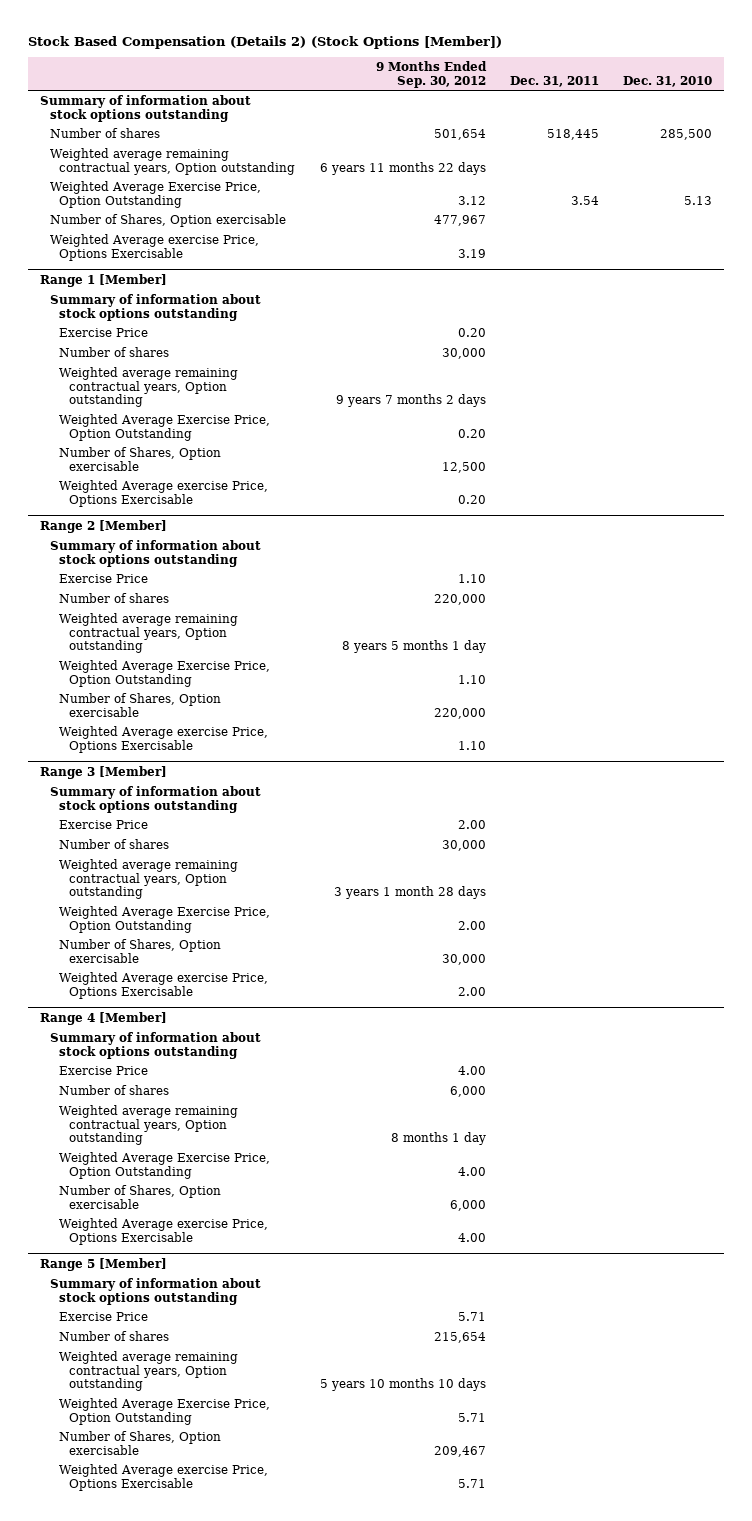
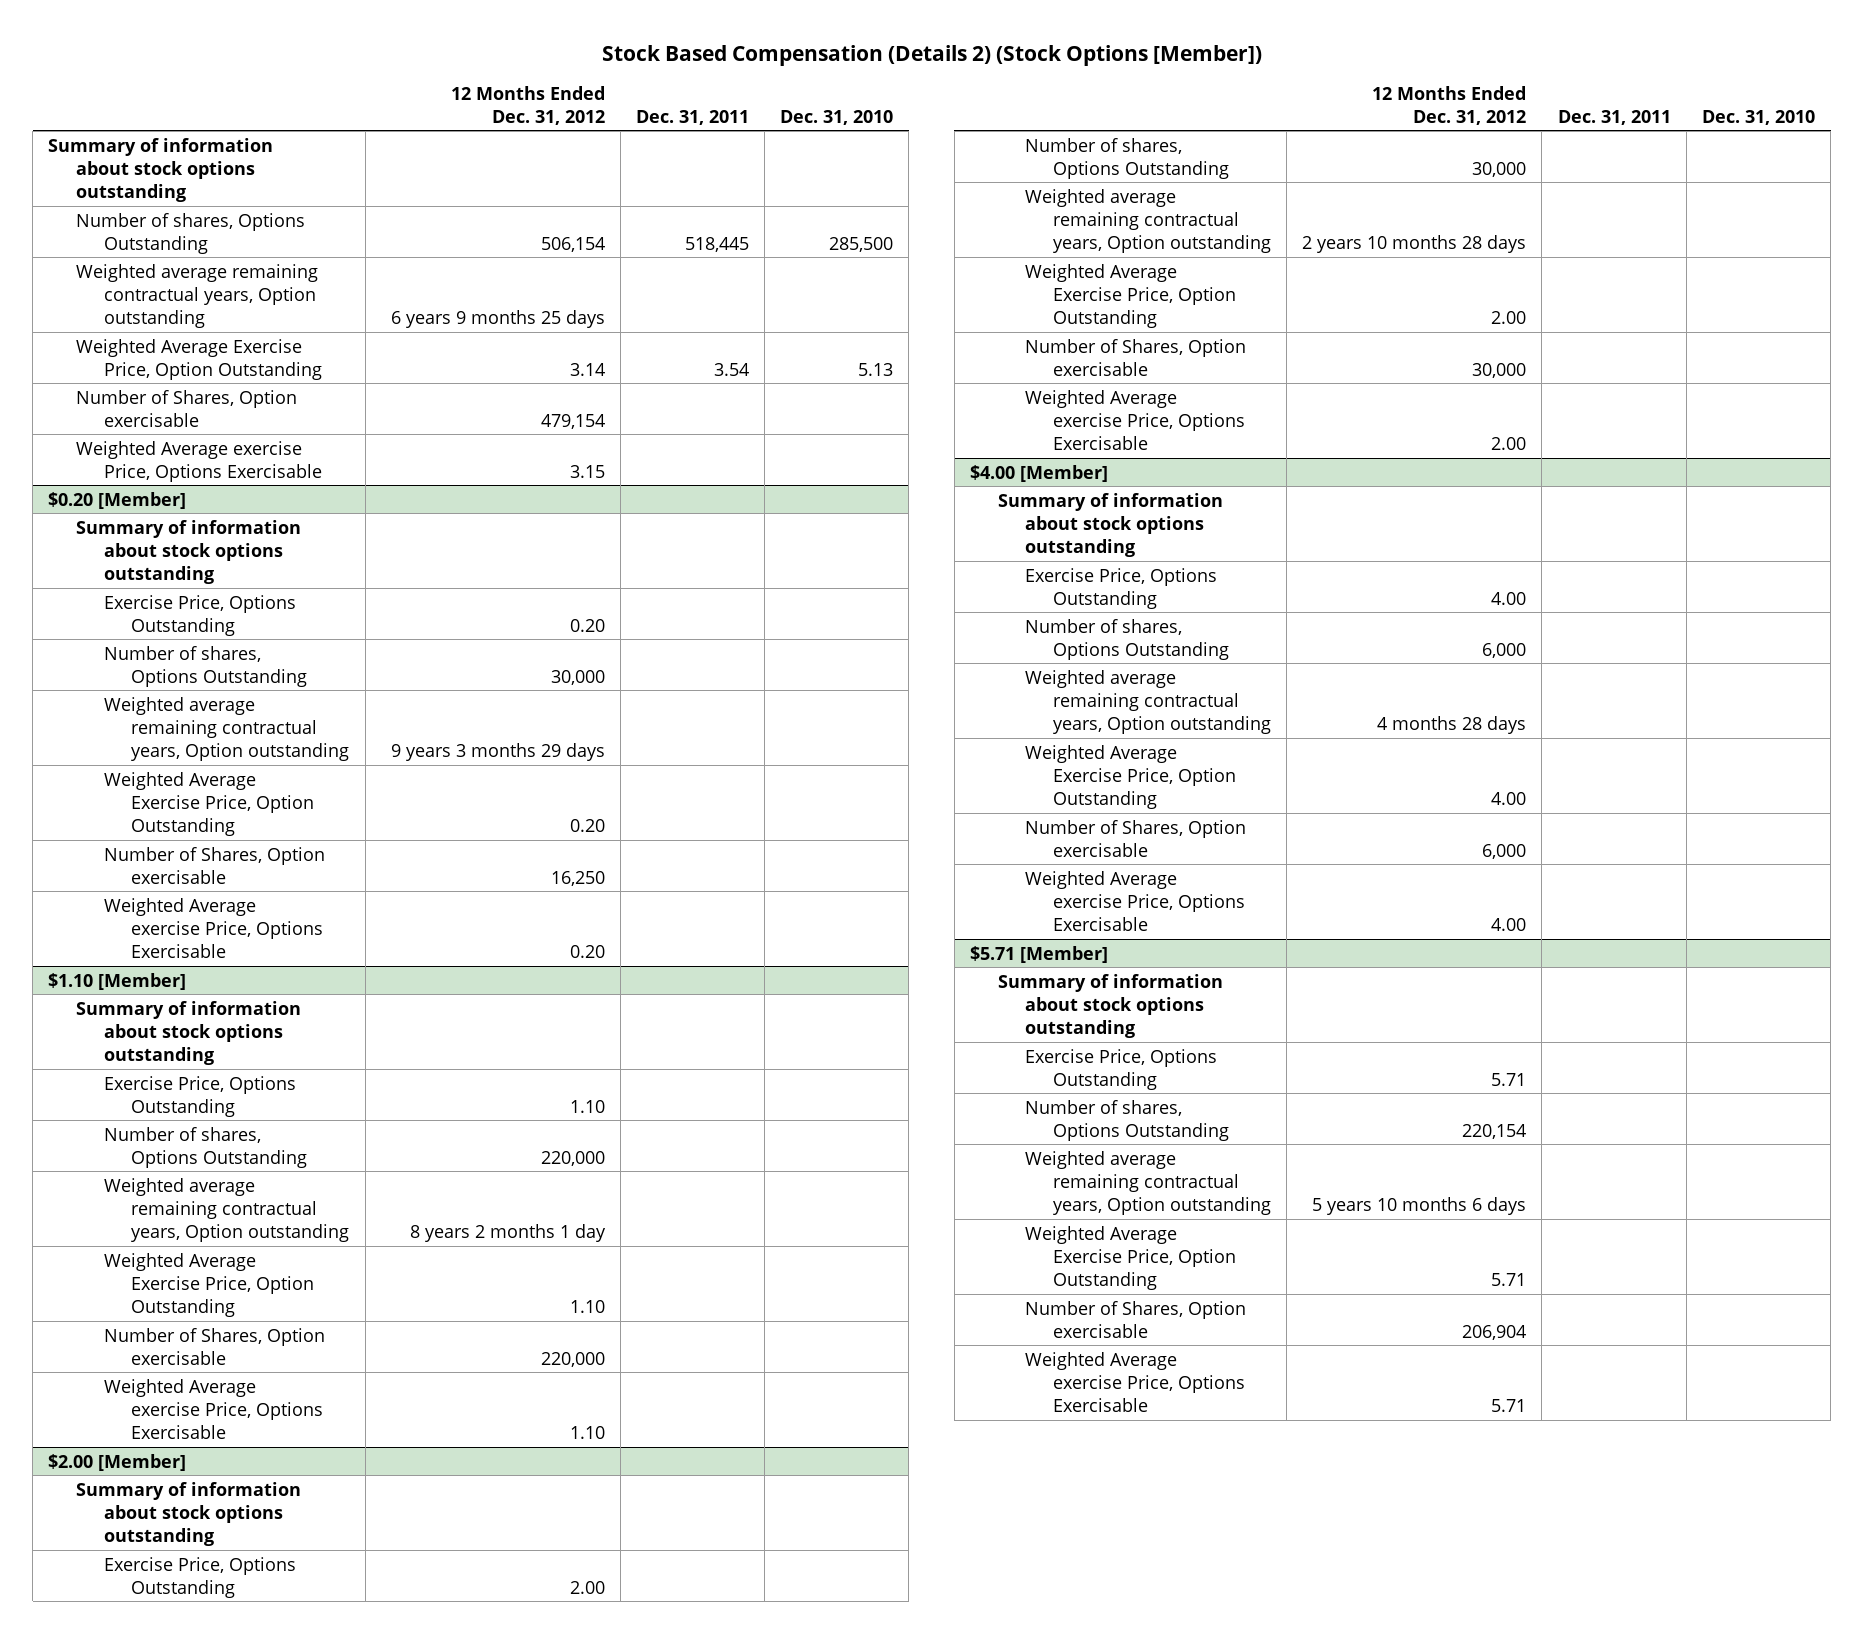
[375,61,487,88] 9 Months Ended Sep. 30, 2012 -> none
none -> [450,85,605,125] 12 Months Ended Dec. 31, 2012
[49,128,160,139] Number of shares -> [75,212,305,254] Number of shares, Options Outstanding
[39,273,167,287] Range 1 [Member] -> none
[49,294,261,321] Summary of information about stock options outstanding -> none
[59,328,149,338] Exercise Price -> none
[59,347,170,358] Number of shares -> none
[59,367,239,408] Weighted average remaining contractual years, Option outstanding -> none
[59,414,271,441] Weighted Average Exercise Price, Option Outstanding -> none
[59,447,222,471] Number of Shares, Option exercisable -> none
[59,480,269,507] Weighted Average exercise Price, Options Exercisable -> none
[39,519,167,533] Range 2 [Member] -> none
[49,540,261,567] Summary of information about stock options outstanding -> none
[59,574,149,584] Exercise Price -> none
[59,593,170,604] Number of shares -> none
[59,613,239,654] Weighted average remaining contractual years, Option outstanding -> none
[59,660,271,687] Weighted Average Exercise Price, Option Outstanding -> none
[59,693,222,717] Number of Shares, Option exercisable -> none
[59,726,269,753] Weighted Average exercise Price, Options Exercisable -> none
[39,765,167,779] Range 3 [Member] -> none
[49,786,261,813] Summary of information about stock options outstanding -> none
[59,820,149,830] Exercise Price -> none
[59,839,170,850] Number of shares -> none
[59,859,239,900] Weighted average remaining contractual years, Option outstanding -> none
[59,906,271,933] Weighted Average Exercise Price, Option Outstanding -> none
[59,939,222,963] Number of Shares, Option exercisable -> none
[59,972,269,999] Weighted Average exercise Price, Options Exercisable -> none
[39,1011,167,1025] Range 4 [Member] -> none
[49,1032,261,1059] Summary of information about stock options outstanding -> none
[59,1066,149,1076] Exercise Price -> none
[59,1085,170,1096] Number of shares -> none
[59,1105,239,1146] Weighted average remaining contractual years, Option outstanding -> none
[59,1152,271,1179] Weighted Average Exercise Price, Option Outstanding -> none
[59,1185,222,1209] Number of Shares, Option exercisable -> none
[59,1218,269,1245] Weighted Average exercise Price, Options Exercisable -> none
[39,1257,167,1271] Range 5 [Member] -> none
[49,1278,261,1305] Summary of information about stock options outstanding -> none
[59,1312,149,1322] Exercise Price -> none
[59,1331,170,1342] Number of shares -> none
[59,1351,239,1392] Weighted average remaining contractual years, Option outstanding -> none
[59,1398,271,1425] Weighted Average Exercise Price, Option Outstanding -> none
[59,1431,222,1455] Number of Shares, Option exercisable -> none
[59,1464,269,1491] Weighted Average exercise Price, Options Exercisable -> none
none -> [48,491,187,509] $0.20 [Member]
none -> [75,519,301,584] Summary of information about stock options outstanding
none -> [103,594,296,636] Exercise Price, Options Outstanding
none -> [103,645,308,687] Number of shares, Options Outstanding
none -> [103,696,350,761] Weighted average remaining contractual years, Option outstanding
none -> [103,771,315,836] Weighted Average Exercise Price, Option Outstanding
none -> [103,846,325,884] Number of Shares, Option exercisable
none -> [103,897,324,958] Weighted Average exercise Price, Options Exercisable
none -> [48,972,187,990] $1.10 [Member]
none -> [75,1000,301,1065] Summary of information about stock options outstanding
none -> [103,1075,296,1117] Exercise Price, Options Outstanding
none -> [103,1126,308,1168] Number of shares, Options Outstanding
none -> [103,1177,350,1242] Weighted average remaining contractual years, Option outstanding
none -> [103,1252,315,1317] Weighted Average Exercise Price, Option Outstanding
none -> [103,1327,325,1365] Number of Shares, Option exercisable
none -> [103,1378,324,1439] Weighted Average exercise Price, Options Exercisable
none -> [48,1453,187,1471] $2.00 [Member]
none -> [75,1481,301,1546] Summary of information about stock options outstanding
none -> [103,1556,296,1598] Exercise Price, Options Outstanding
none -> [1025,137,1230,179] Number of shares, Options Outstanding
none -> [1025,188,1272,253] Weighted average remaining contractual years, Option outstanding
none -> [1025,263,1237,328] Weighted Average Exercise Price, Option Outstanding
none -> [1025,338,1247,376] Number of Shares, Option exercisable
none -> [1025,389,1246,450] Weighted Average exercise Price, Options Exercisable
none -> [969,464,1108,482] $4.00 [Member]
none -> [997,492,1223,557] Summary of information about stock options outstanding
none -> [1025,567,1218,609] Exercise Price, Options Outstanding
none -> [1025,618,1230,660] Number of shares, Options Outstanding
none -> [1025,669,1272,734] Weighted average remaining contractual years, Option outstanding
none -> [1025,744,1237,809] Weighted Average Exercise Price, Option Outstanding
none -> [1025,819,1247,857] Number of Shares, Option exercisable
none -> [1025,870,1246,931] Weighted Average exercise Price, Options Exercisable
none -> [969,945,1108,963] $5.71 [Member]
none -> [997,973,1223,1038] Summary of information about stock options outstanding
none -> [1025,1048,1218,1090] Exercise Price, Options Outstanding
none -> [1025,1099,1230,1141] Number of shares, Options Outstanding
none -> [1025,1150,1272,1215] Weighted average remaining contractual years, Option outstanding
none -> [1025,1225,1237,1290] Weighted Average Exercise Price, Option Outstanding
none -> [1025,1300,1247,1338] Number of Shares, Option exercisable
none -> [1025,1351,1246,1412] Weighted Average exercise Price, Options Exercisable

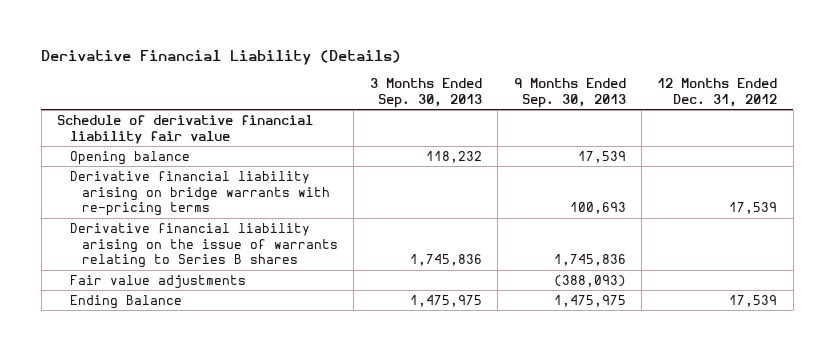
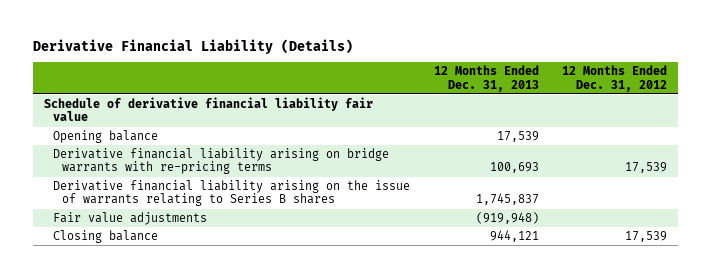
[369,77,482,108] 3 Months Ended Sep. 30, 2013 -> none
[513,77,626,108] 9 Months Ended Sep. 30, 2013 -> none
none -> [433,65,539,92] 12 Months Ended Dec. 31, 2013
[69,294,182,309] Ending Balance -> [53,230,159,244] Closing balance

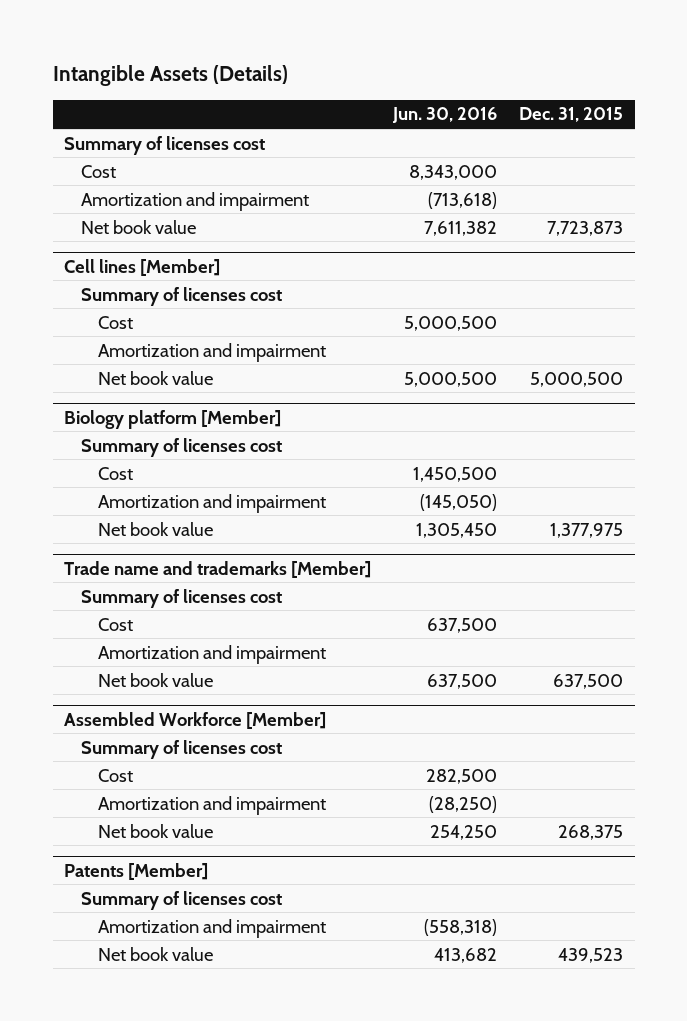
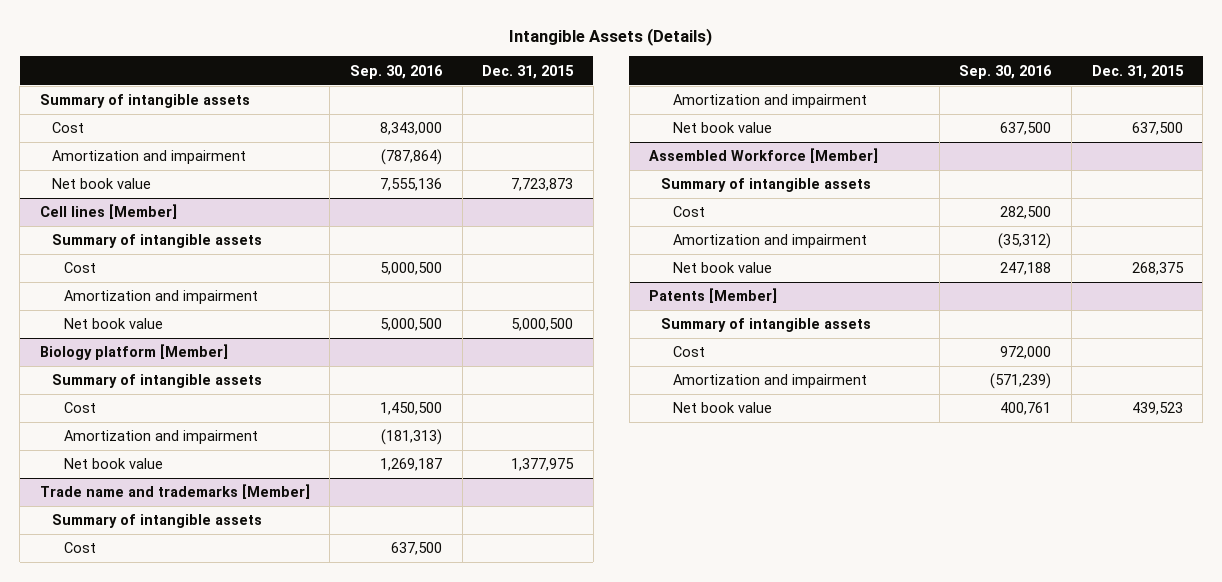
[392,107,498,124] Jun. 30, 2016 -> none
none -> [350,64,444,79] Sep. 30, 2016
[64,135,266,155] Summary of licenses cost -> [39,94,250,109] Summary of intangible assets
[80,286,282,306] Summary of licenses cost -> [51,234,262,249] Summary of intangible assets
[80,437,282,457] Summary of licenses cost -> [51,374,262,389] Summary of intangible assets
[80,588,282,608] Summary of licenses cost -> [51,514,262,529] Summary of intangible assets
[80,739,282,759] Summary of licenses cost -> [661,178,872,193] Summary of intangible assets
[80,890,282,910] Summary of licenses cost -> [661,318,872,333] Summary of intangible assets
none -> [673,346,706,358] Cost

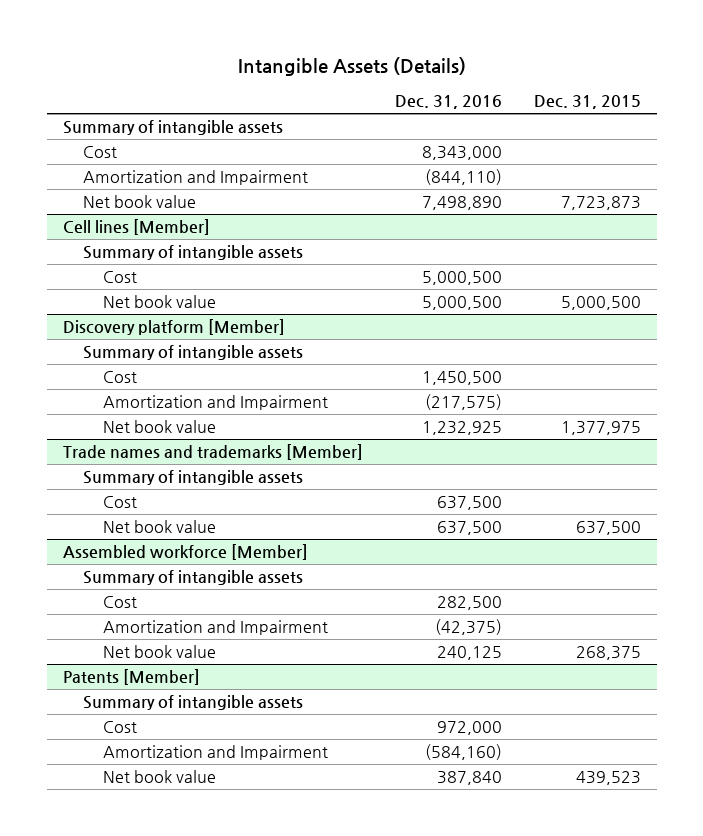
[350,64,444,79] Sep. 30, 2016 -> none
none -> [394,95,502,110] Dec. 31, 2016
[51,150,246,165] Amortization and impairment -> [82,170,308,186] Amortization and Impairment
[63,290,258,305] Amortization and impairment -> none
[39,344,228,361] Biology platform [Member] -> [62,319,285,336] Discovery platform [Member]
[63,430,258,445] Amortization and impairment -> [102,395,328,411] Amortization and Impairment
[39,484,310,500] Trade name and trademarks [Member] -> [62,444,363,461] Trade names and trademarks [Member]
[673,94,868,109] Amortization and impairment -> none
[649,148,879,164] Assembled Workforce [Member] -> [62,544,308,561] Assembled workforce [Member]
[673,234,868,249] Amortization and impairment -> [102,620,328,636] Amortization and Impairment
[673,374,868,389] Amortization and impairment -> [102,745,328,761] Amortization and Impairment

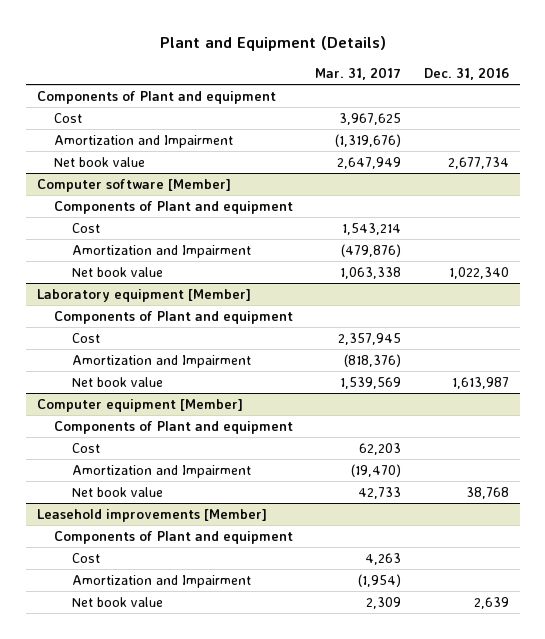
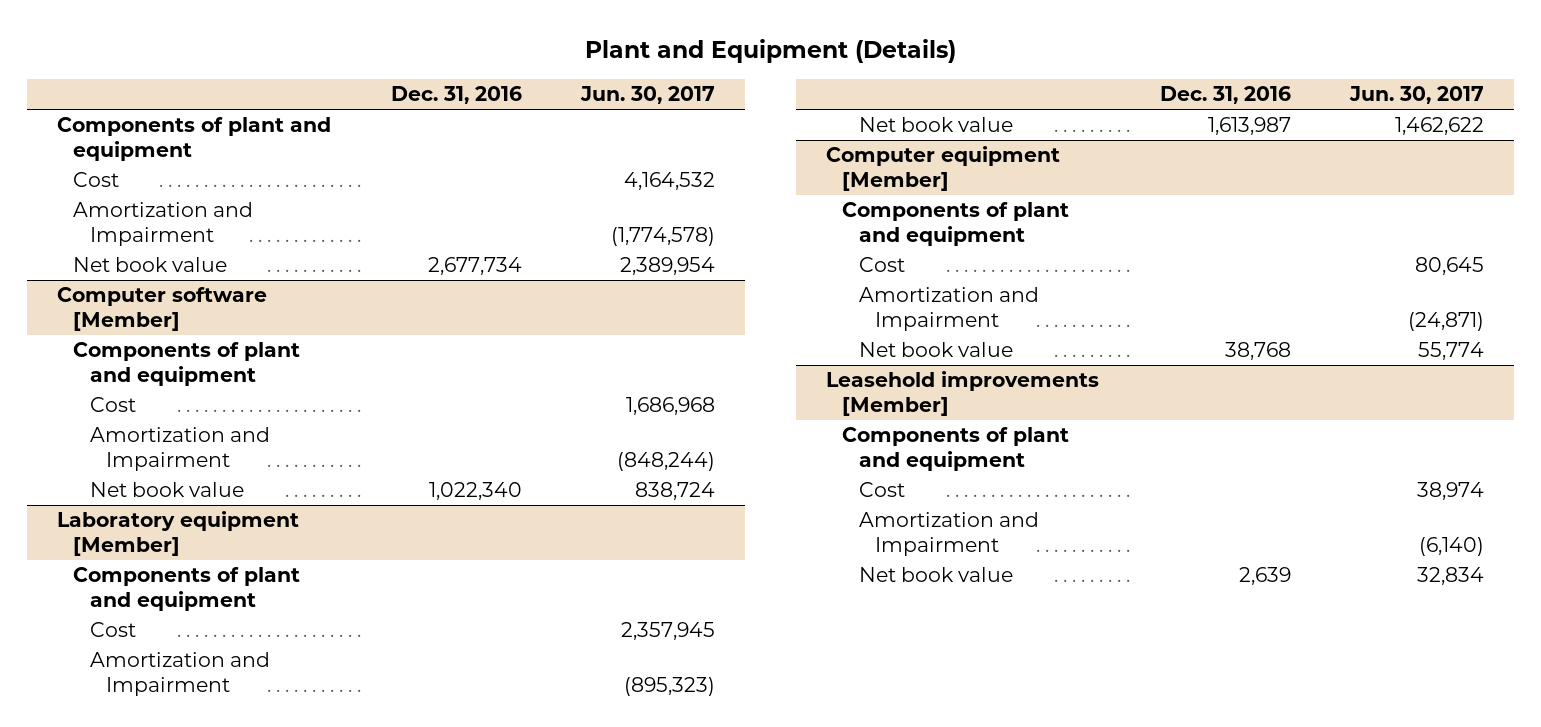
[315,67,402,81] Mar. 31, 2017 -> none
none -> [580,86,716,105] Jun. 30, 2017
[36,90,276,104] Components of Plant and equipment -> [56,117,331,161] Components of plant and equipment
[54,200,294,214] Components of Plant and equipment -> [73,342,301,386] Components of plant and equipment
[54,310,294,324] Components of Plant and equipment -> [73,567,301,611] Components of plant and equipment
[54,420,294,434] Components of Plant and equipment -> [842,202,1070,246] Components of plant and equipment
[54,530,294,544] Components of Plant and equipment -> [842,427,1070,471] Components of plant and equipment

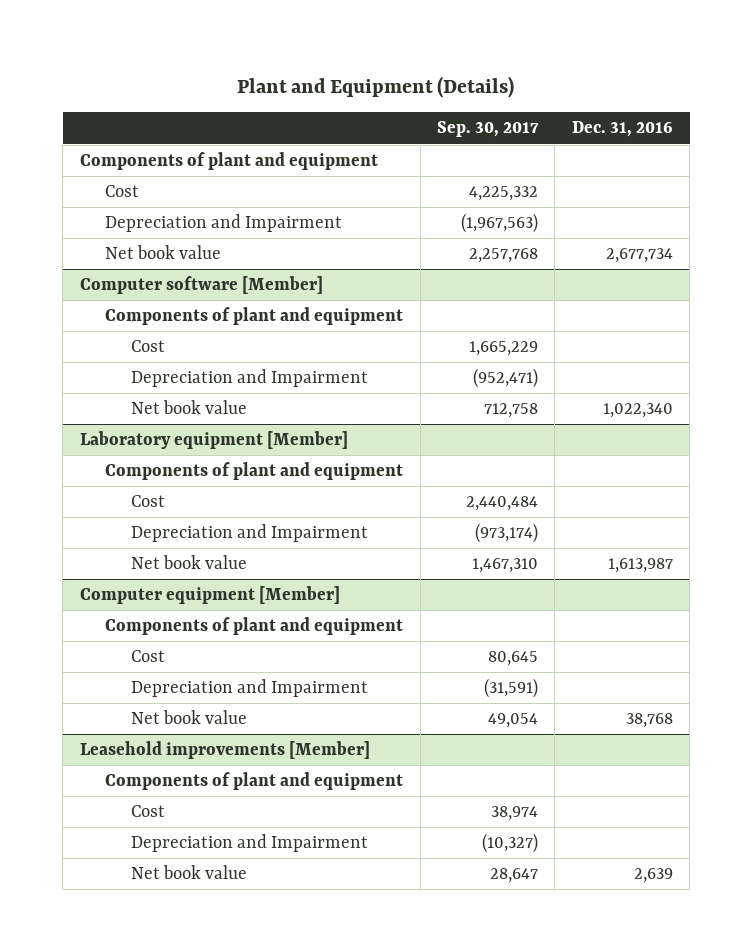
[580,86,716,105] Jun. 30, 2017 -> none
none -> [437,121,540,138] Sep. 30, 2017
[73,202,254,246] Amortization and Impairment -> [105,214,343,233] Depreciation and Impairment
[89,427,270,471] Amortization and Impairment -> [130,369,368,388] Depreciation and Impairment
[89,652,270,696] Amortization and Impairment -> [130,524,368,543] Depreciation and Impairment
[858,287,1039,331] Amortization and Impairment -> [130,679,368,698] Depreciation and Impairment
[858,512,1039,556] Amortization and Impairment -> [130,834,368,853] Depreciation and Impairment

